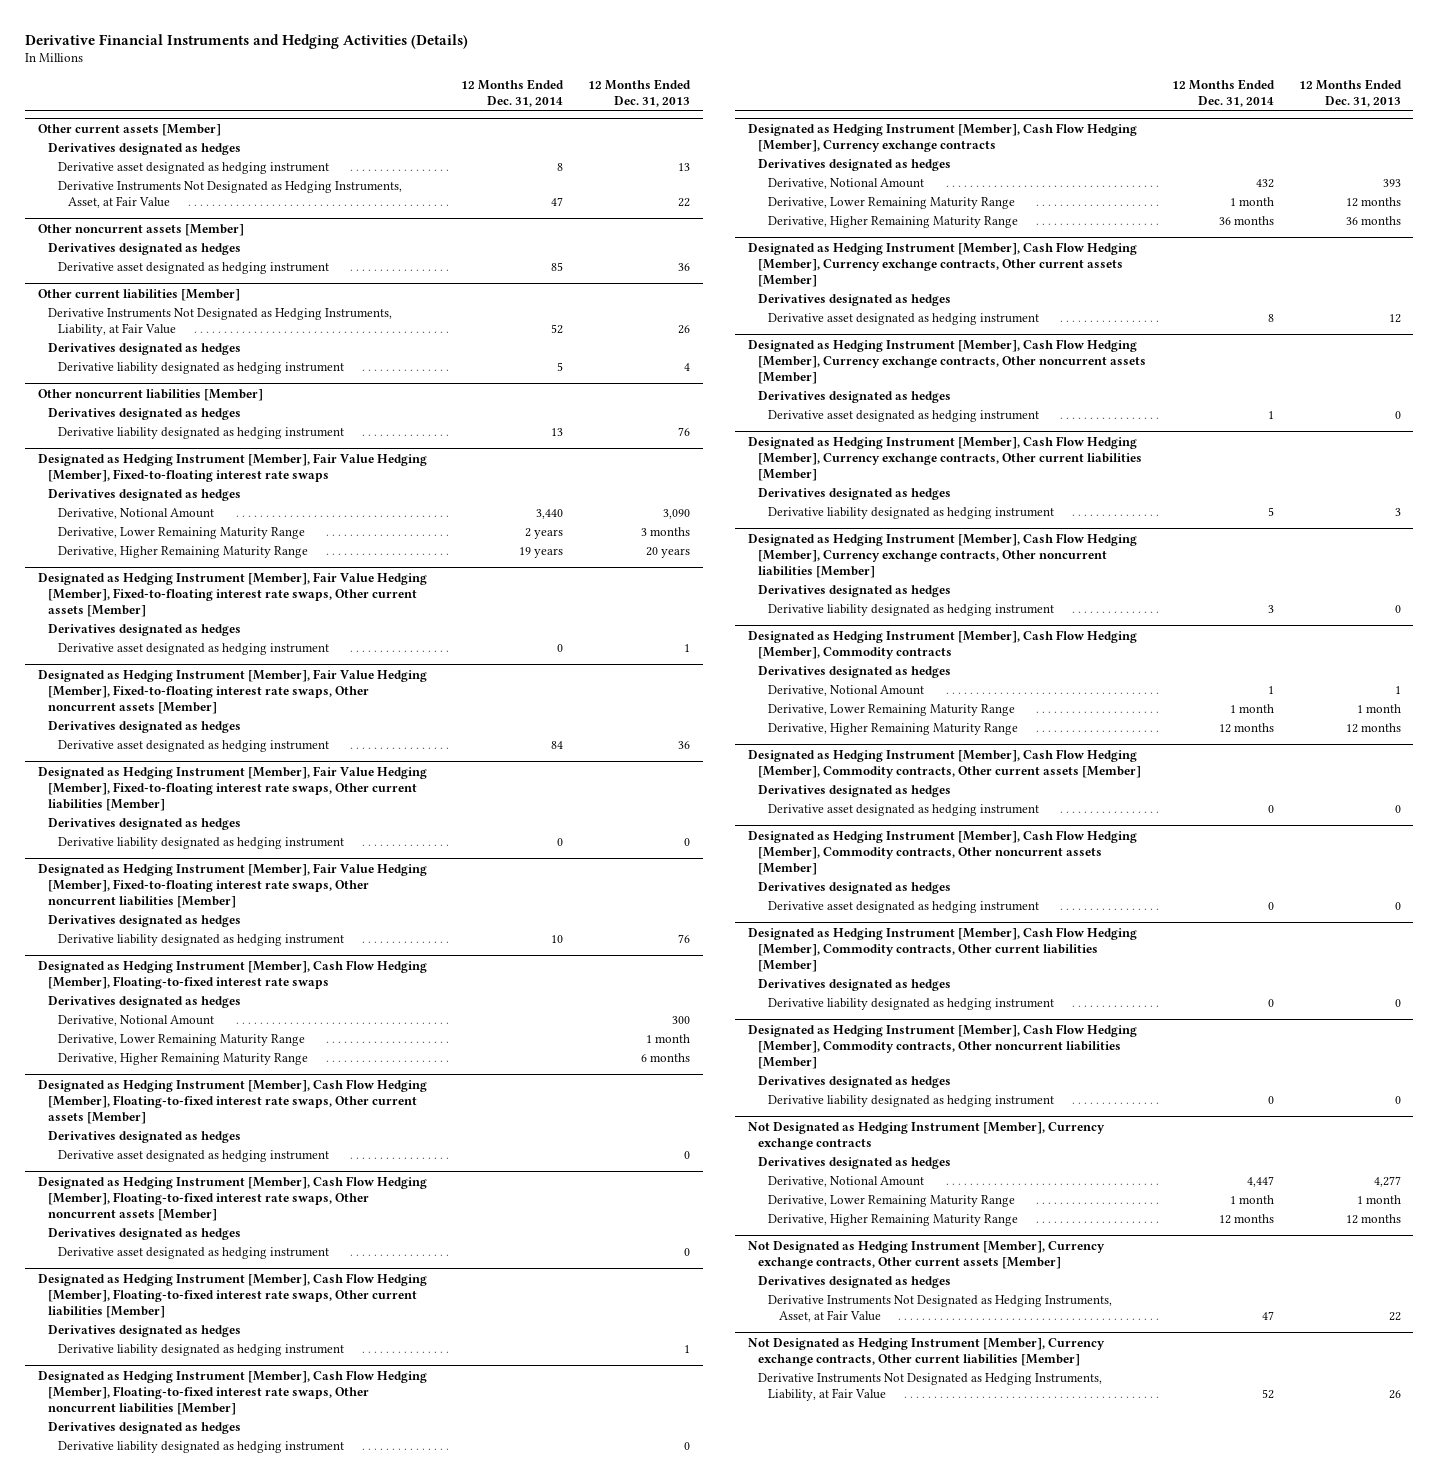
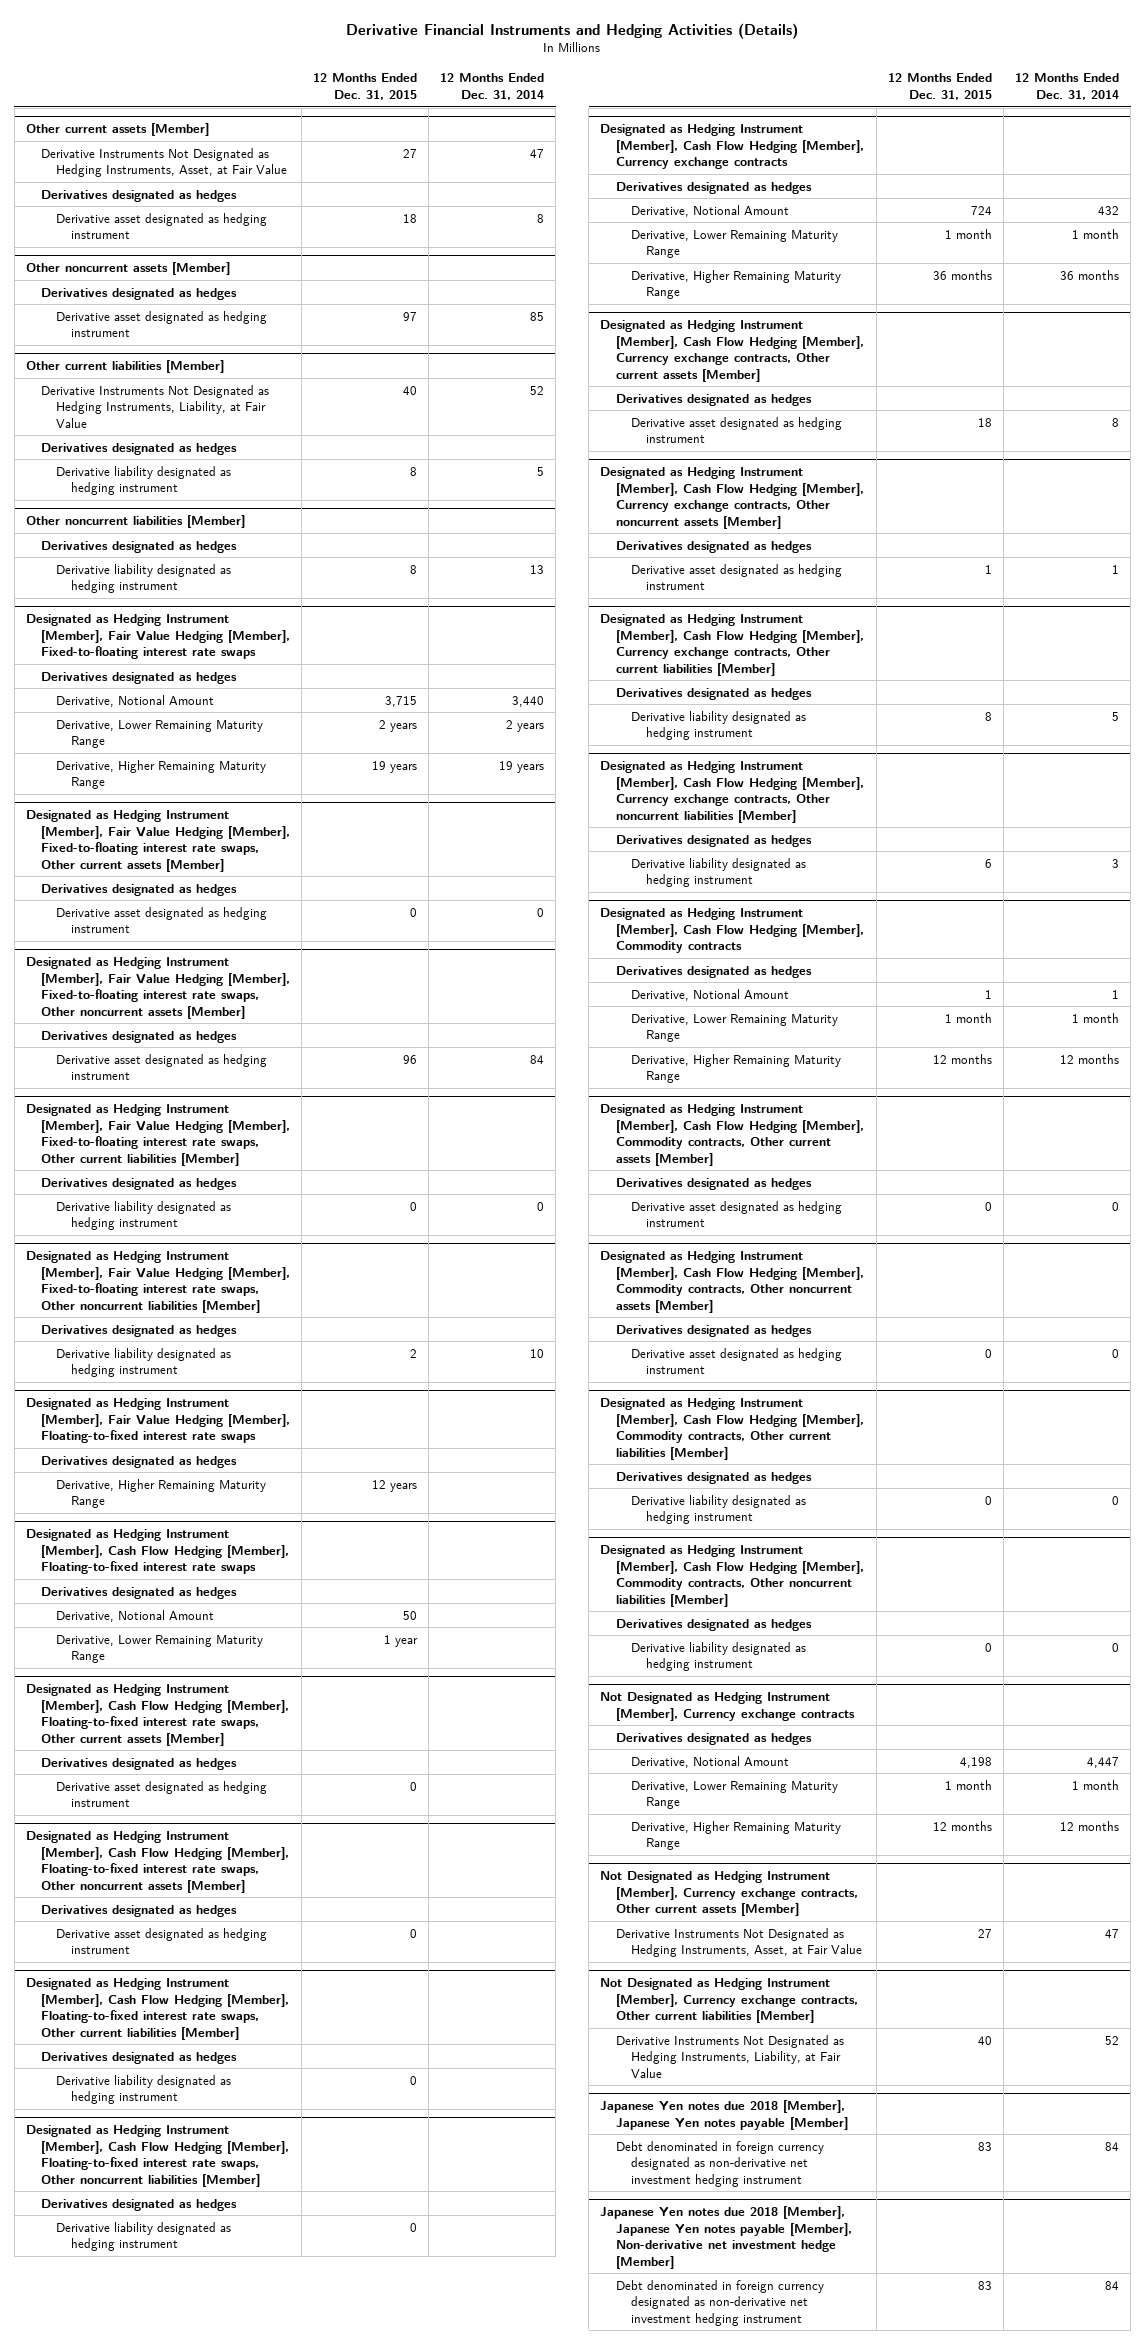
[588,79,692,108] 12 Months Ended Dec. 31, 2013 -> none
none -> [312,73,417,101] 12 Months Ended Dec. 31, 2015
[58,180,403,208] Derivative Instruments Not Designated as Hedging Instruments, Asset, at Fair Value -> [40,147,287,178] Derivative Instruments Not Designated as Hedging Instruments, Asset, at Fair Value
none -> [25,1398,290,1444] Designated as Hedging Instrument [Member], Fair Value Hedging [Member], Floating-to-fixed interest rate swaps
none -> [40,1455,237,1468] Derivatives designated as hedges
none -> [55,1478,266,1509] Derivative, Higher Remaining Maturity Range
[58,1052,309,1065] Derivative, Higher Remaining Maturity Range -> none
[758,1275,952,1288] Derivatives designated as hedges -> none
none -> [600,2100,848,2130] Japanese Yen notes due 2018 [Member], Japanese Yen notes payable [Member]
none -> [615,2140,824,2188] Debt denominated in foreign currency designated as non-derivative net investment hedging instrument
none -> [600,2206,852,2269] Japanese Yen notes due 2018 [Member], Japanese Yen notes payable [Member], Non-derivative net investment hedge [Member]
none -> [615,2279,824,2327] Debt denominated in foreign currency designated as non-derivative net investment hedging instrument

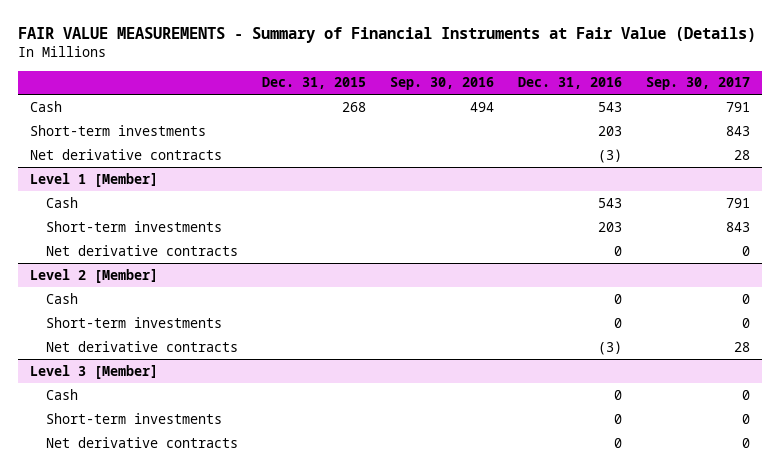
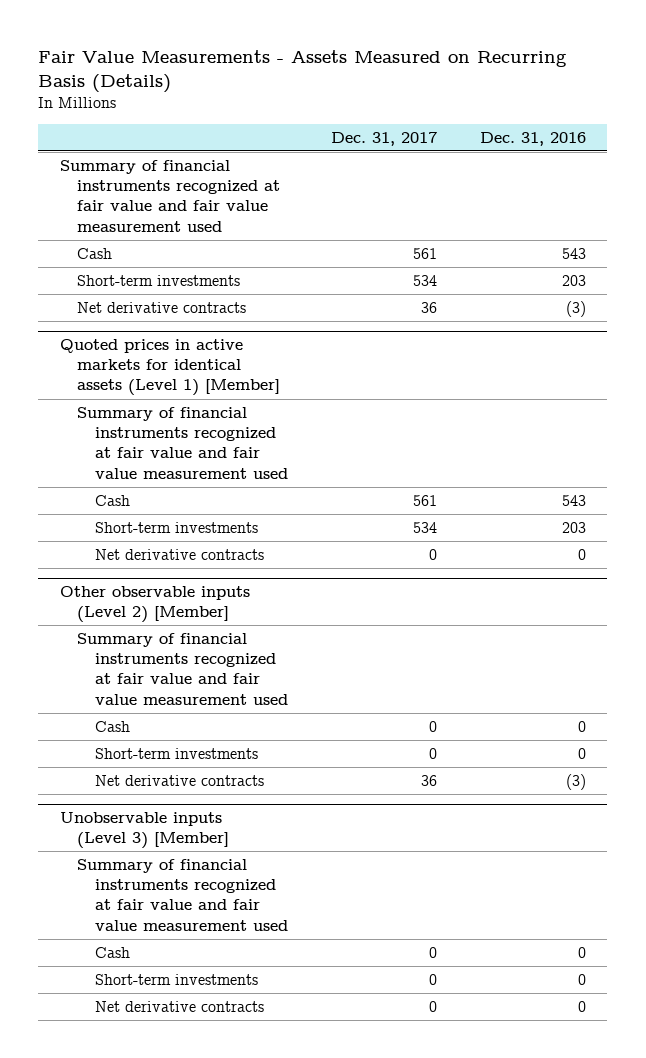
[18,27,757,44] FAIR VALUE MEASUREMENTS - Summary of Financial Instruments at Fair Value (Details) -> [38,49,568,93] Fair Value Measurements - Assets Measured on Recurring Basis (Details)
[262,77,367,90] Dec. 31, 2015 -> none
[390,77,495,91] Sep. 30, 2016 -> none
[646,77,751,91] Sep. 30, 2017 -> none
none -> [330,131,437,146] Dec. 31, 2017
none -> [59,159,281,232] Summary of financial instruments recognized at fair value and fair value measurement used
[30,172,159,187] Level 1 [Member] -> [59,339,281,397] Quoted prices in active markets for identical assets (Level 1) [Member]
none -> [77,406,288,479] Summary of financial instruments recognized at fair value and fair value measurement used
[30,268,159,283] Level 2 [Member] -> [59,586,250,624] Other observable inputs (Level 2) [Member]
none -> [77,632,288,705] Summary of financial instruments recognized at fair value and fair value measurement used
[30,364,159,379] Level 3 [Member] -> [59,812,230,850] Unobservable inputs (Level 3) [Member]
none -> [77,858,288,931] Summary of financial instruments recognized at fair value and fair value measurement used

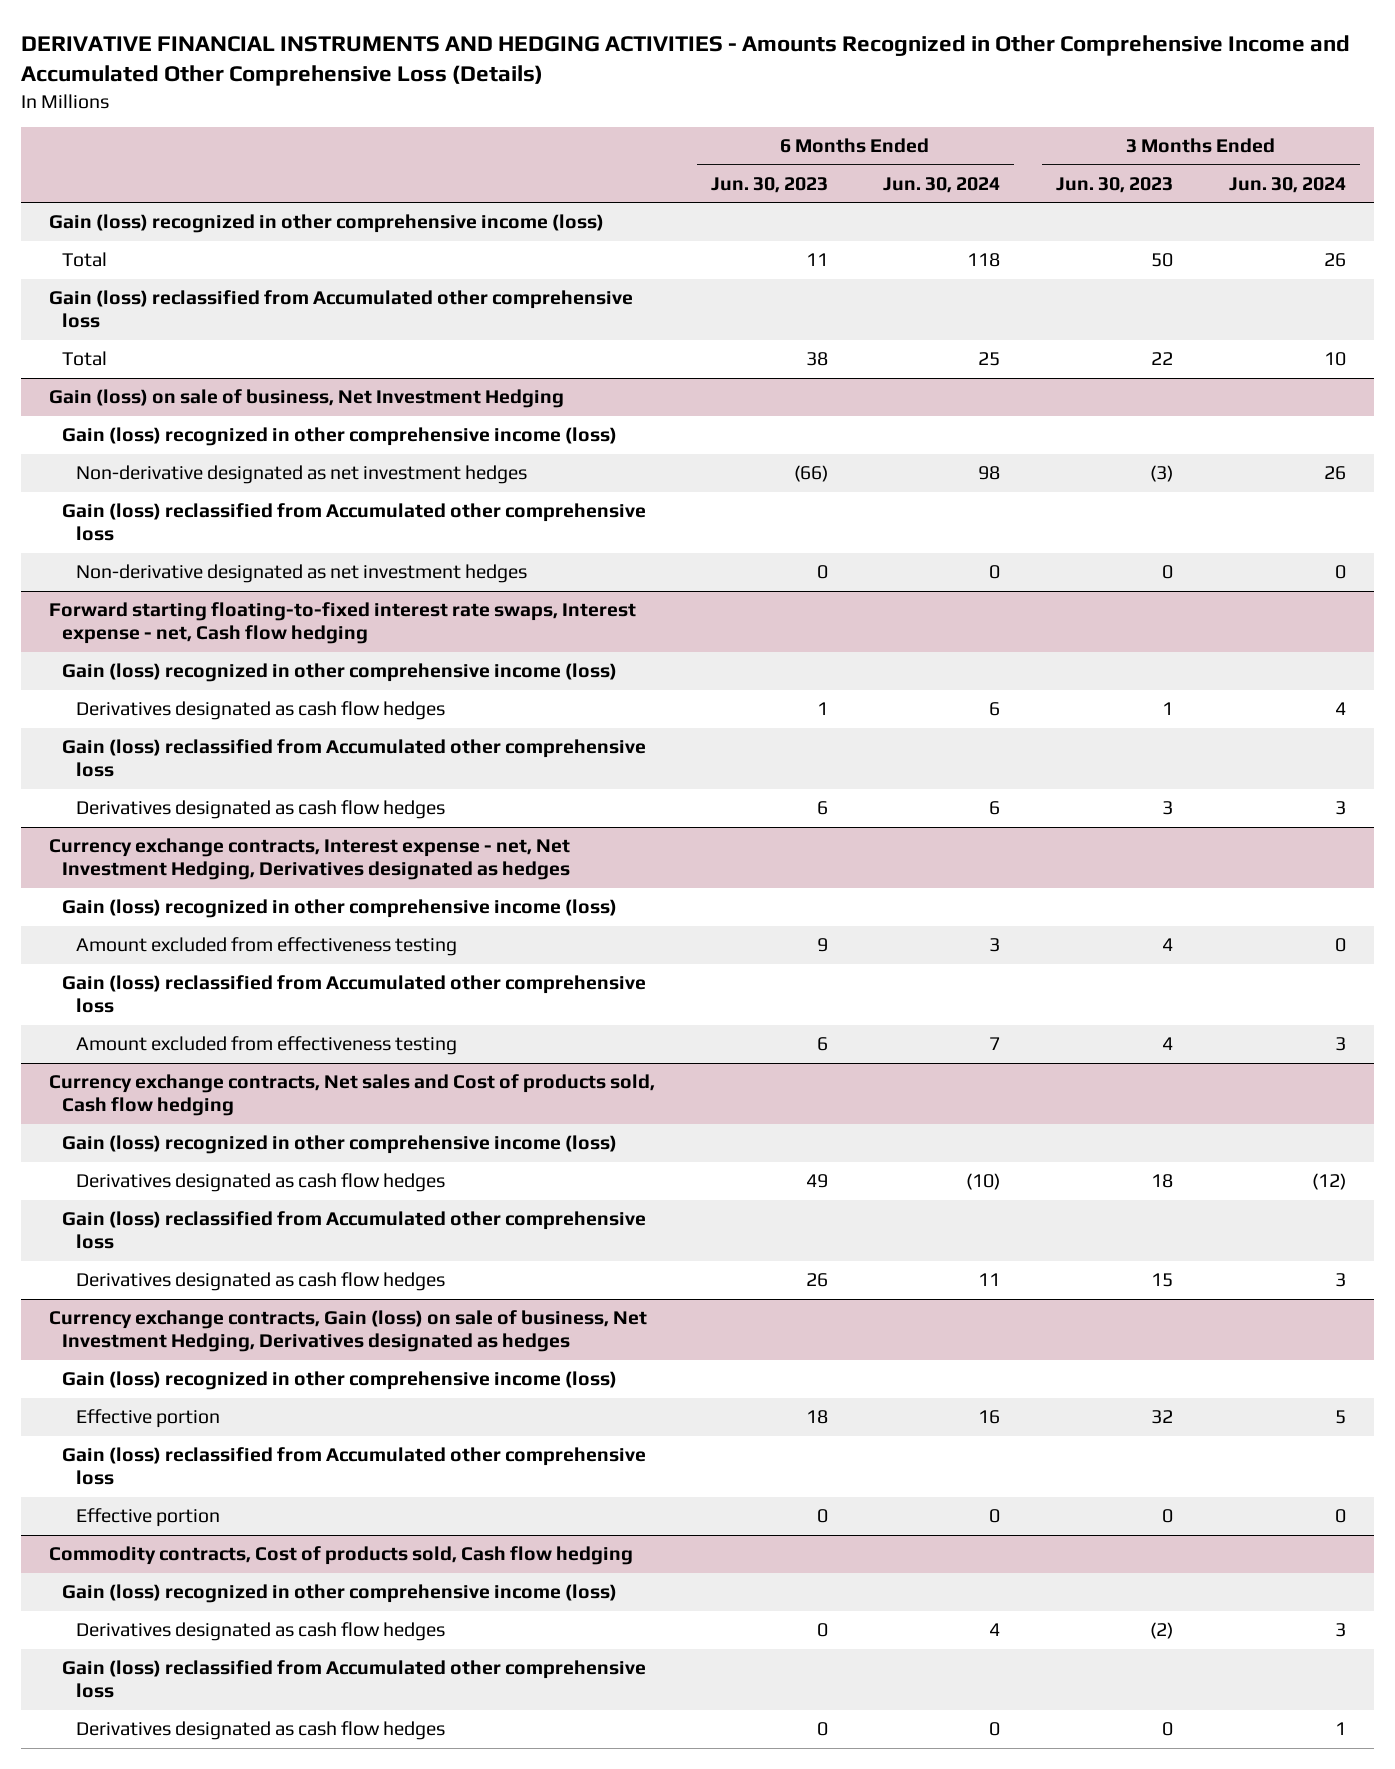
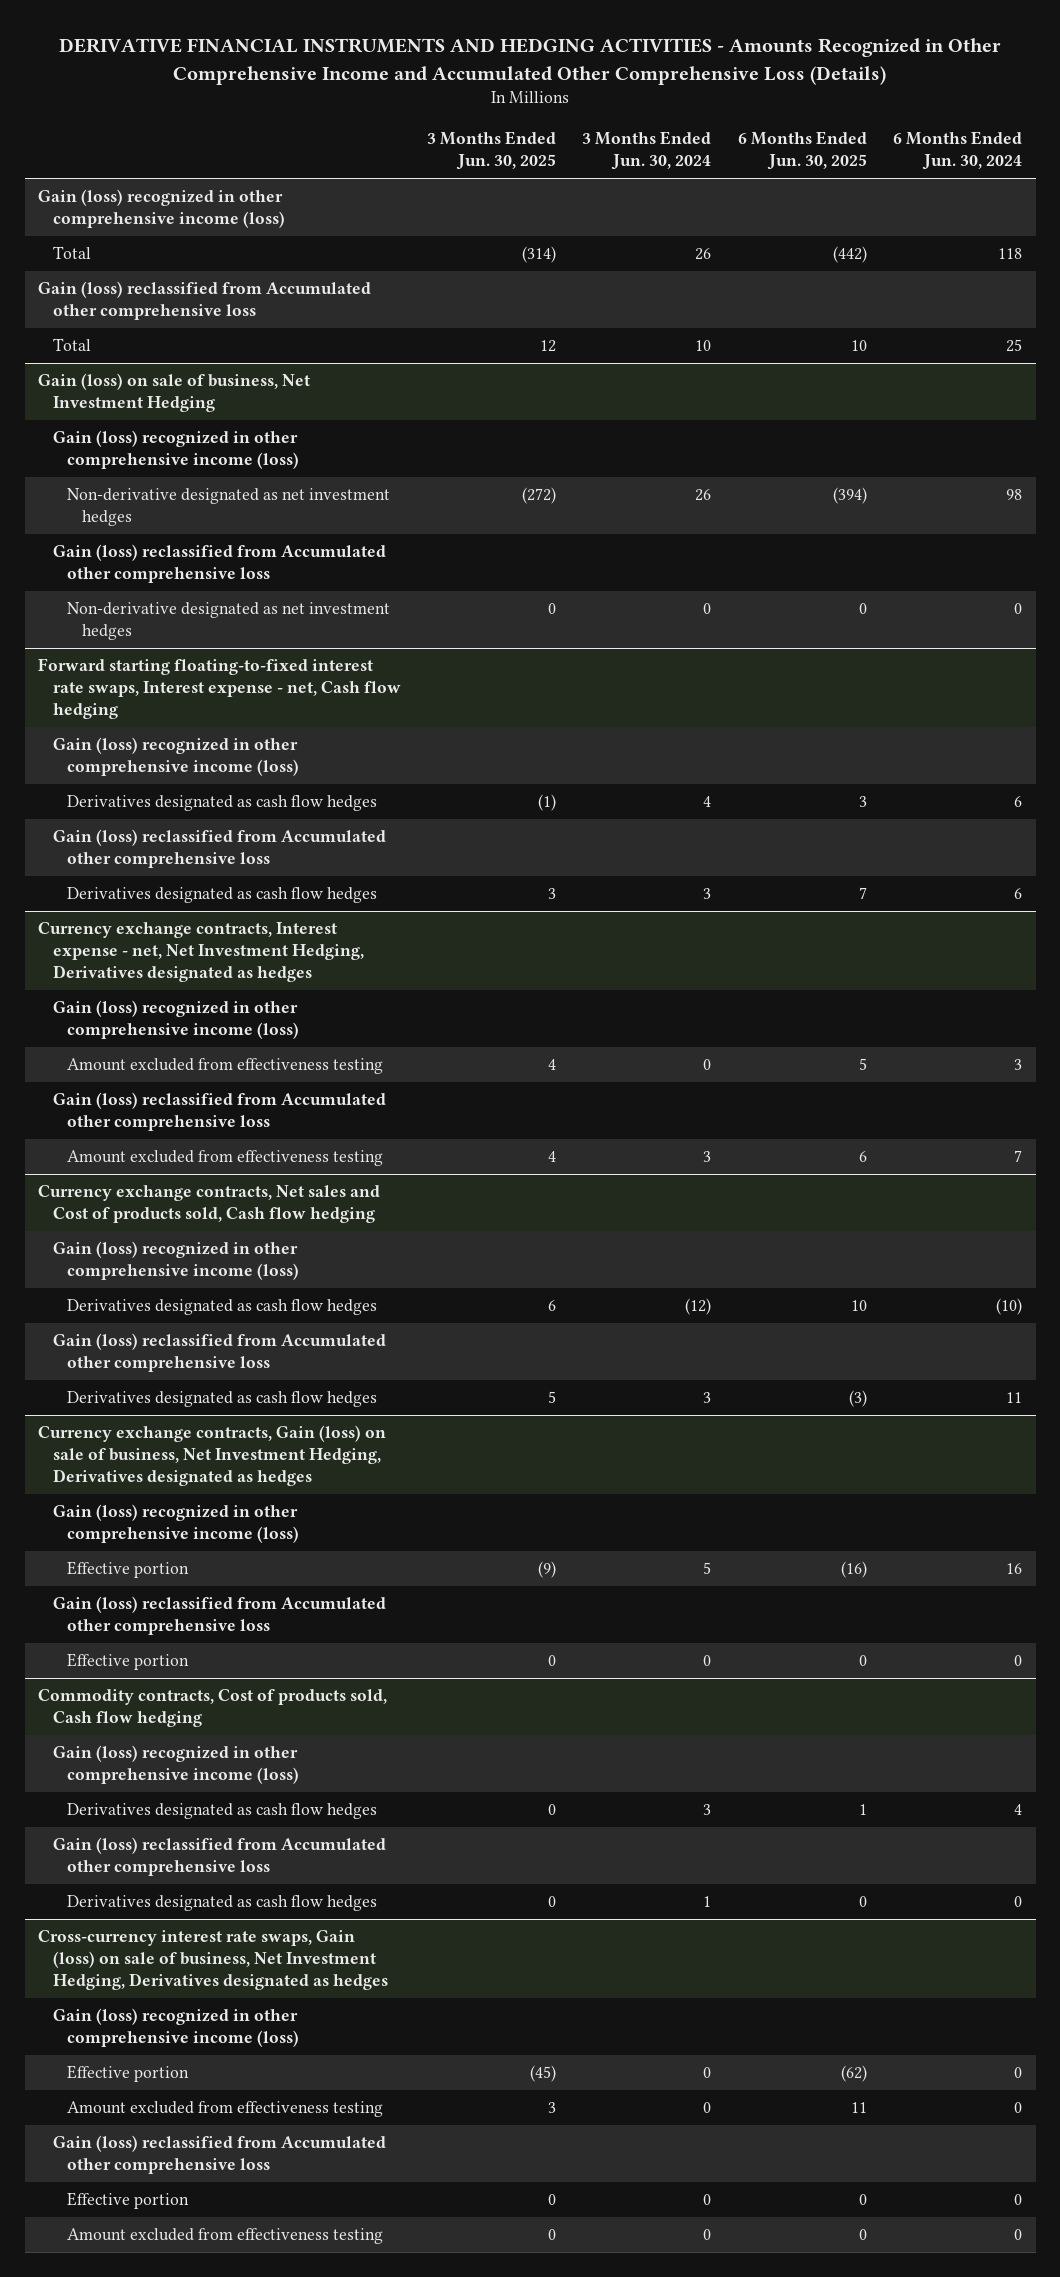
[710,176,828,193] Jun. 30, 2023 -> none
[1056,176,1174,193] Jun. 30, 2023 -> none
none -> [427,131,557,171] 3 Months Ended Jun. 30, 2025
none -> [737,131,867,171] 6 Months Ended Jun. 30, 2025
none -> [38,1930,388,1990] Cross-currency interest rate swaps, Gain (loss) on sale of business, Net Investment Hedging, Derivatives designated as hedges
none -> [52,2008,300,2048] Gain (loss) recognized in other comprehensive income (loss)
none -> [67,2065,190,2083] Effective portion
none -> [67,2101,384,2118] Amount excluded from effectiveness testing
none -> [52,2135,386,2175] Gain (loss) reclassified from Accumulated other comprehensive loss
none -> [67,2192,190,2210] Effective portion
none -> [67,2228,384,2245] Amount excluded from effectiveness testing

